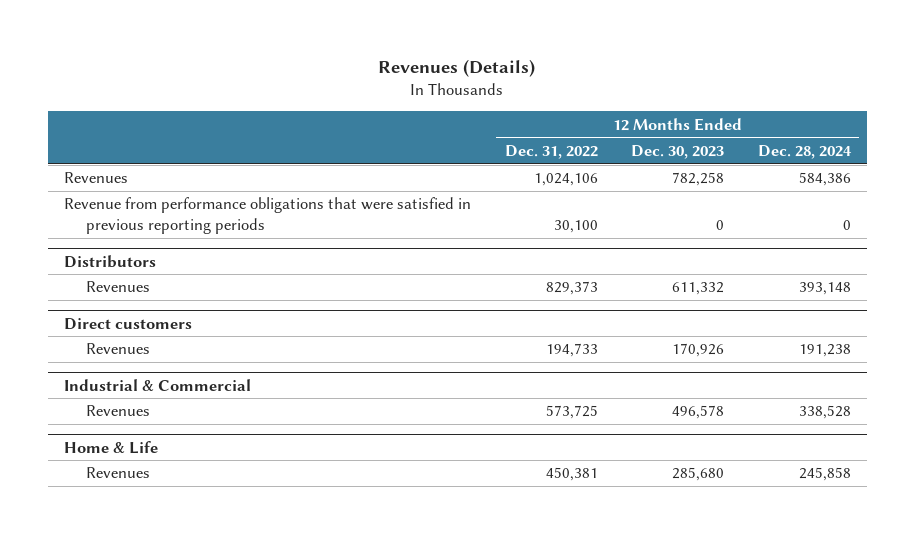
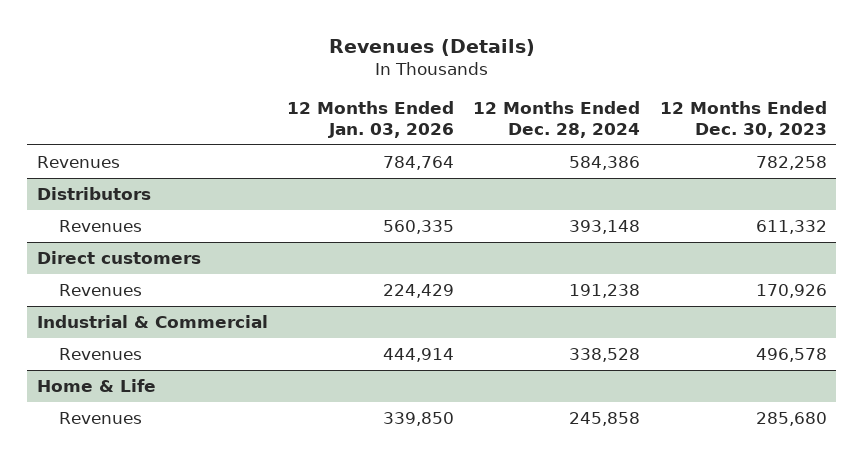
[504,145,598,160] Dec. 31, 2022 -> none
none -> [287,100,455,138] 12 Months Ended Jan. 03, 2026
[64,197,472,234] Revenue from performance obligations that were satisfied in previous reporting periods -> none

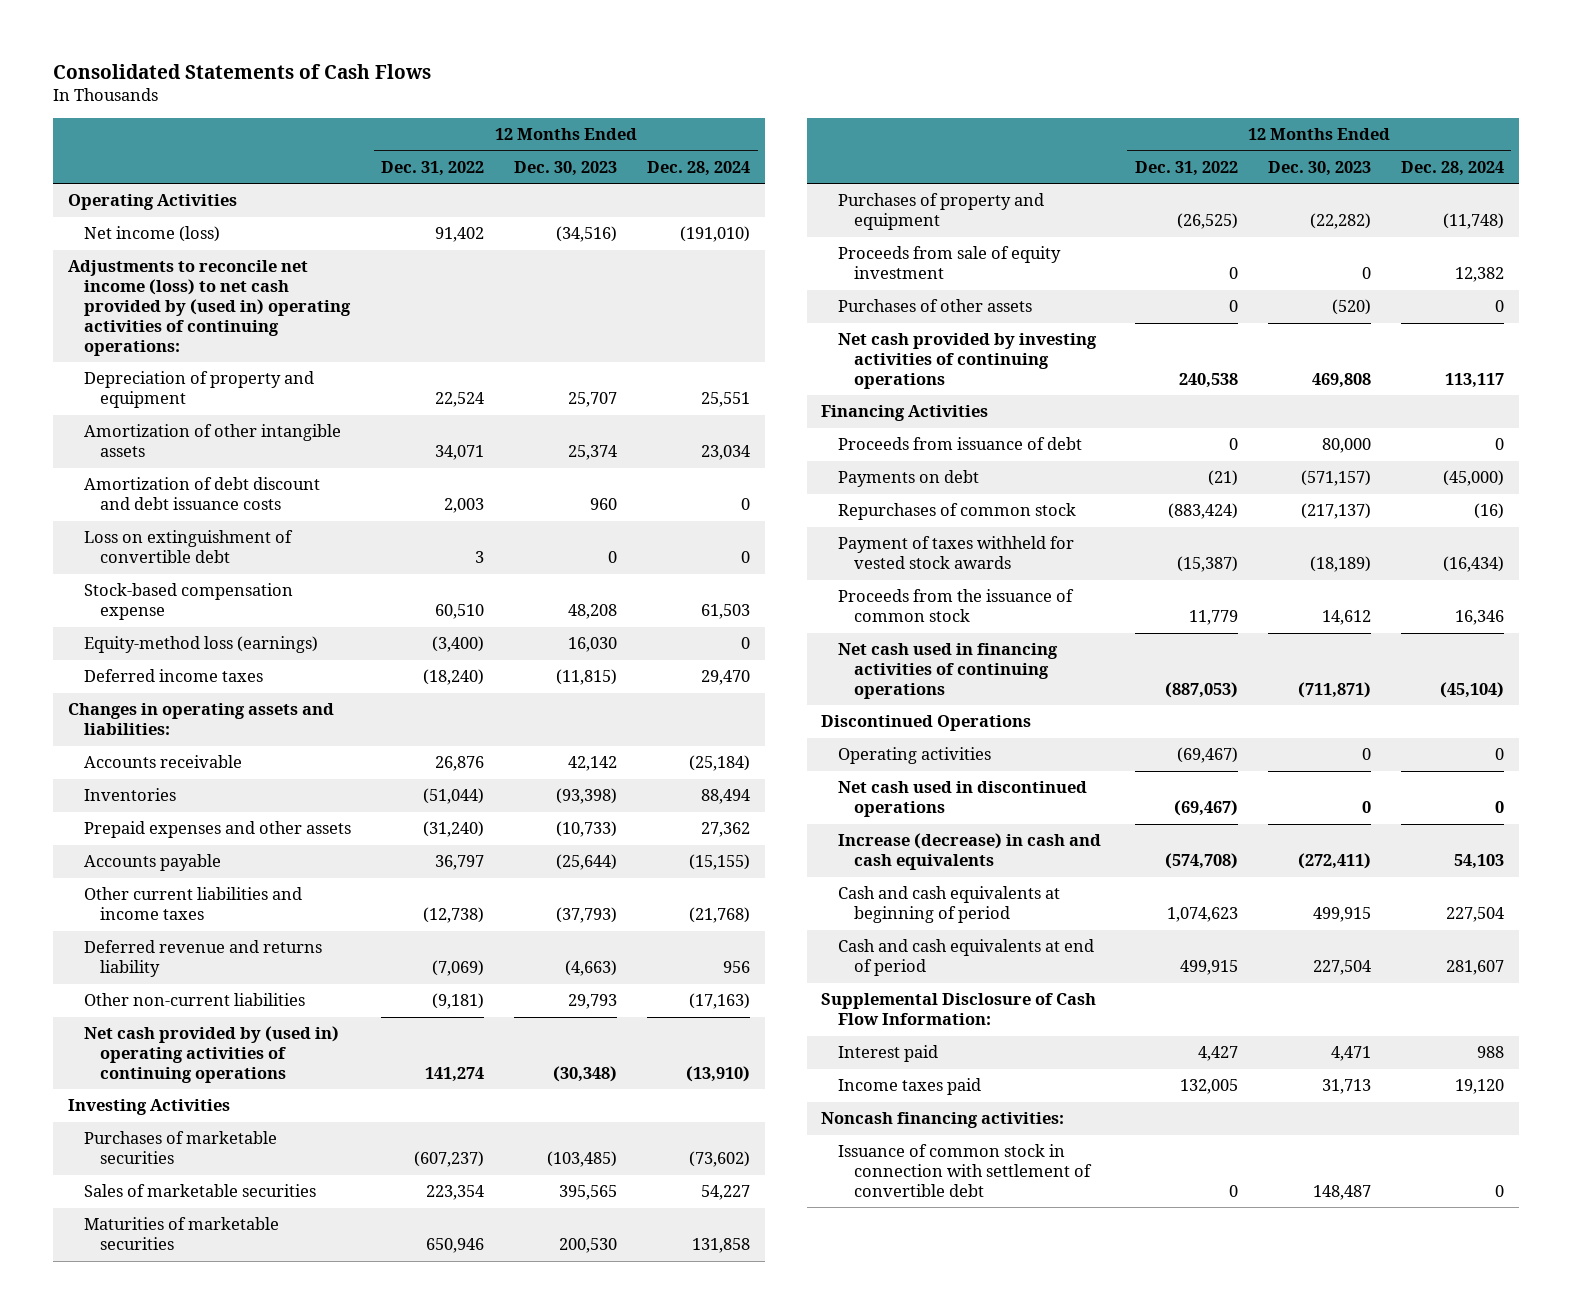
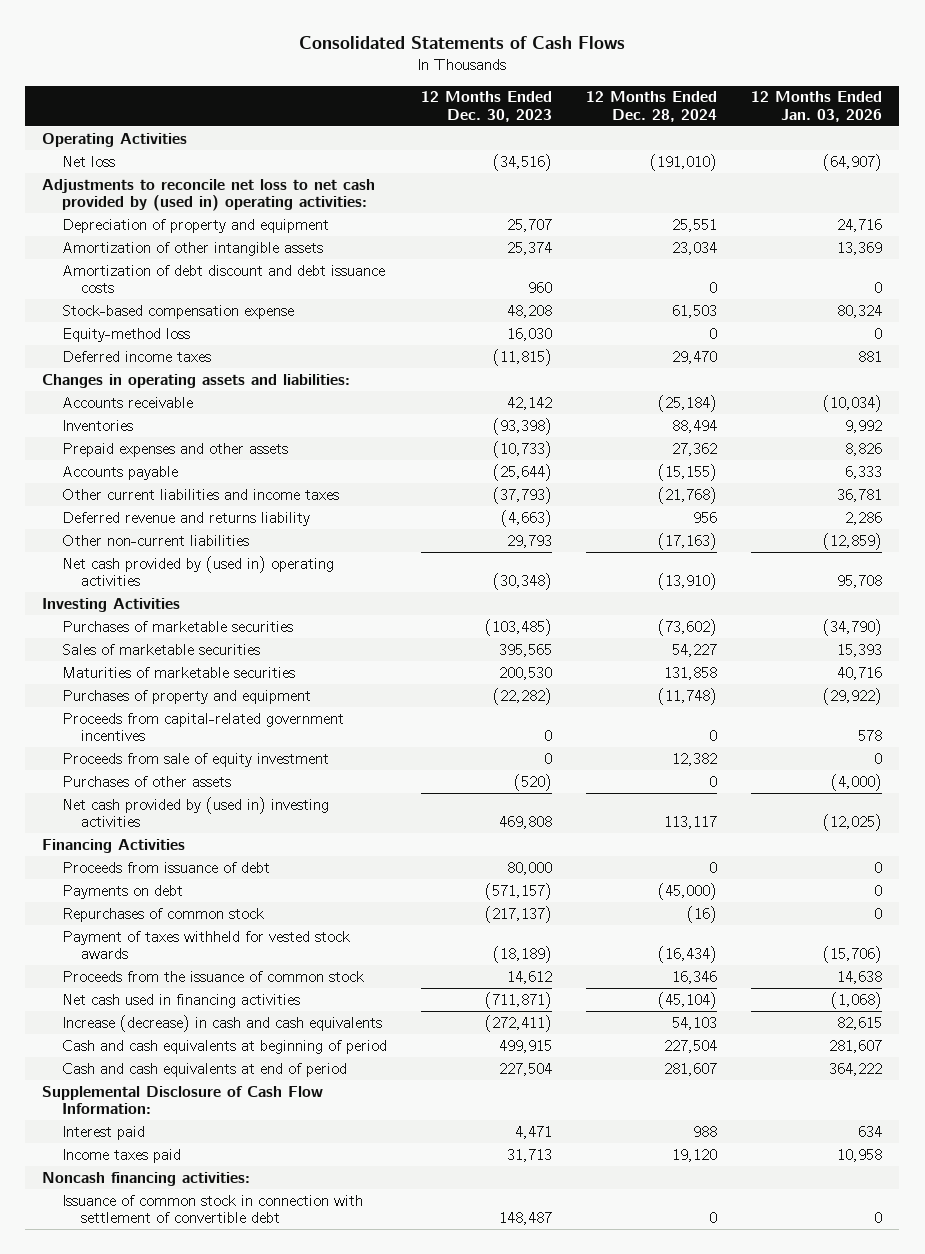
[381,160,485,176] Dec. 31, 2022 -> none
none -> [751,91,883,122] 12 Months Ended Jan. 03, 2026
[84,226,221,243] Net income (loss) -> [61,155,115,167] Net loss
[68,260,352,356] Adjustments to reconcile net income (loss) to net cash provided by (used in) operating activities of continuing operations: -> [42,178,376,212] Adjustments to reconcile net loss to net cash provided by (used in) operating activities:
[84,530,294,564] Loss on extinguishment of convertible debt -> none
[84,636,319,654] Equity-method loss (earnings) -> [61,327,190,342] Equity-method loss
[84,1026,340,1084] Net cash provided by (used in) operating activities of continuing operations -> [61,555,334,587] Net cash provided by (used in) operating activities
none -> [61,712,344,742] Proceeds from capital-related government incentives
[837,333,1097,390] Net cash provided by investing activities of continuing operations -> [61,796,329,828] Net cash provided by (used in) investing activities
[821,715,1032,732] Discontinued Operations -> none
[837,747,991,765] Operating activities -> none
[837,781,1087,818] Net cash used in discontinued operations -> none
[837,643,1058,700] Net cash used in financing activities of continuing operations -> [61,993,300,1008] Net cash used in financing activities

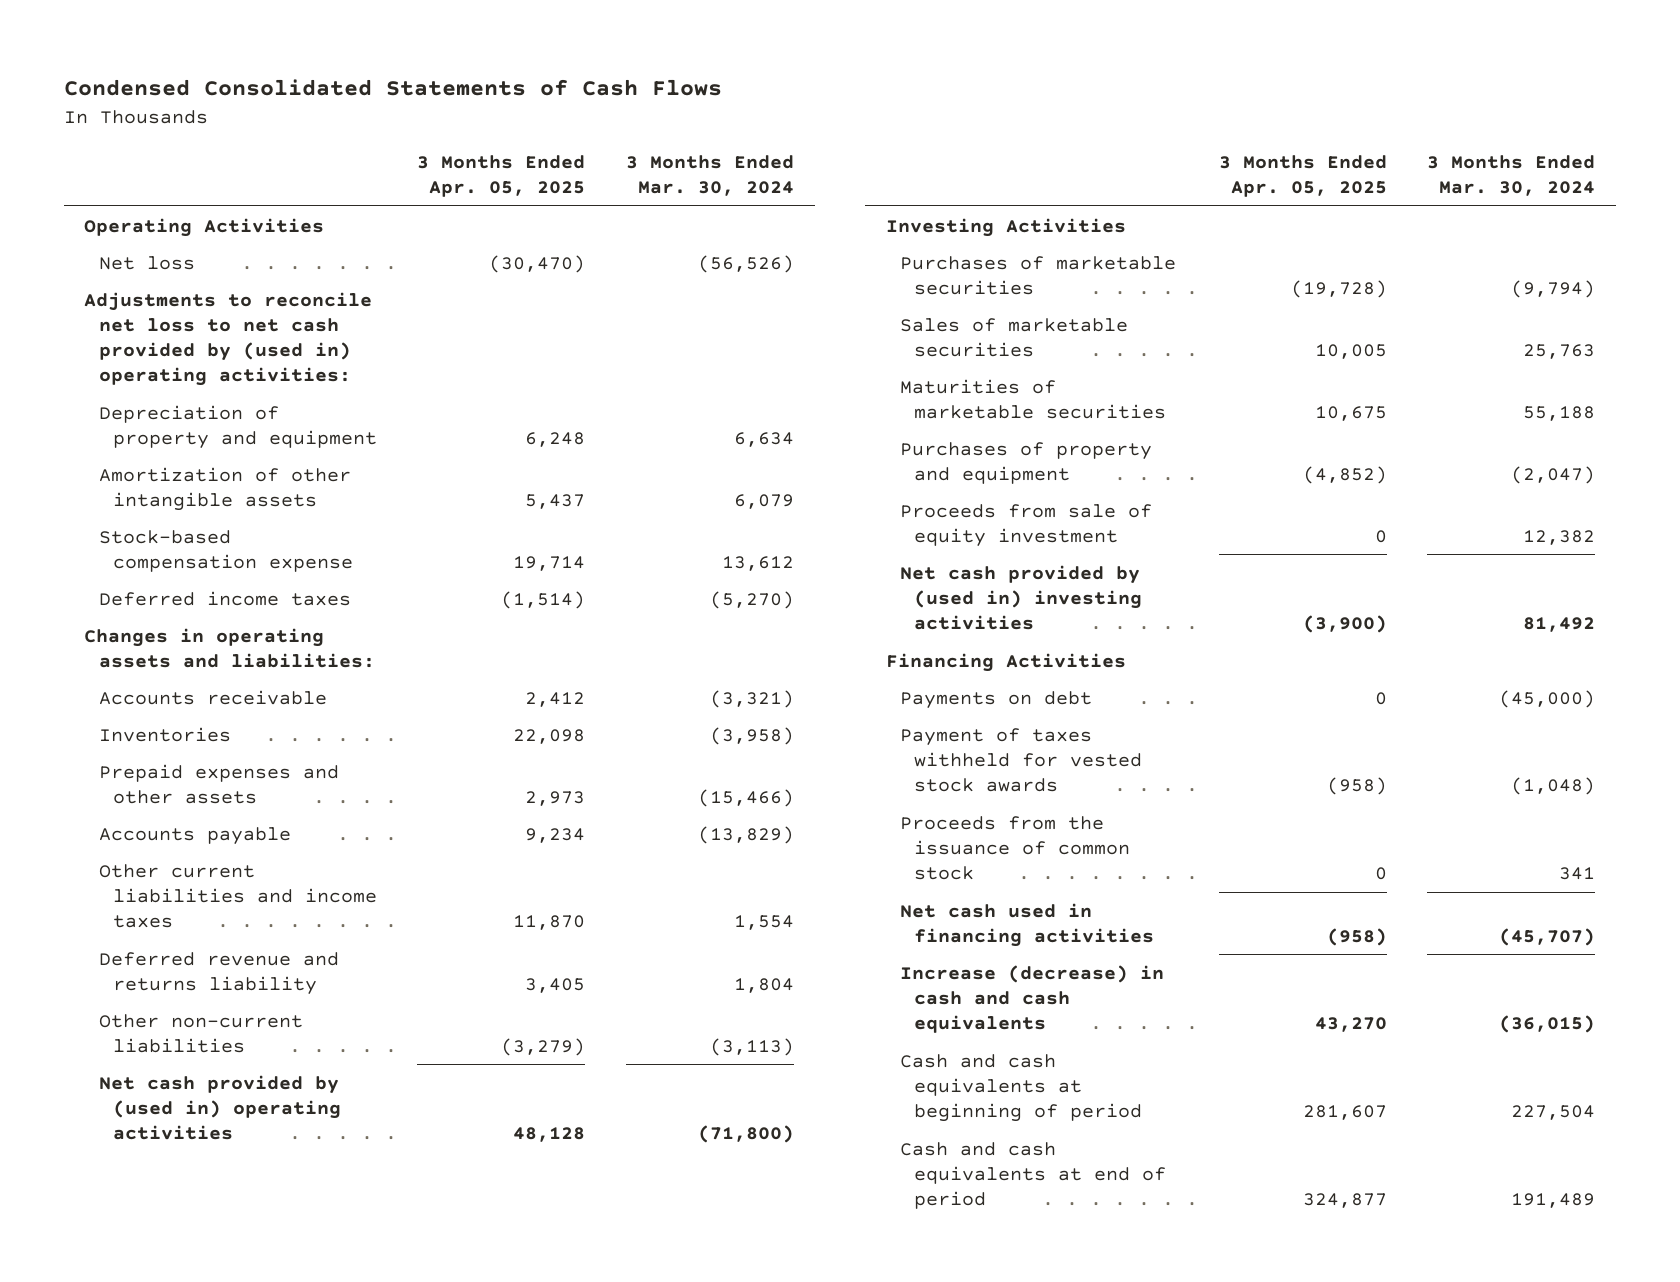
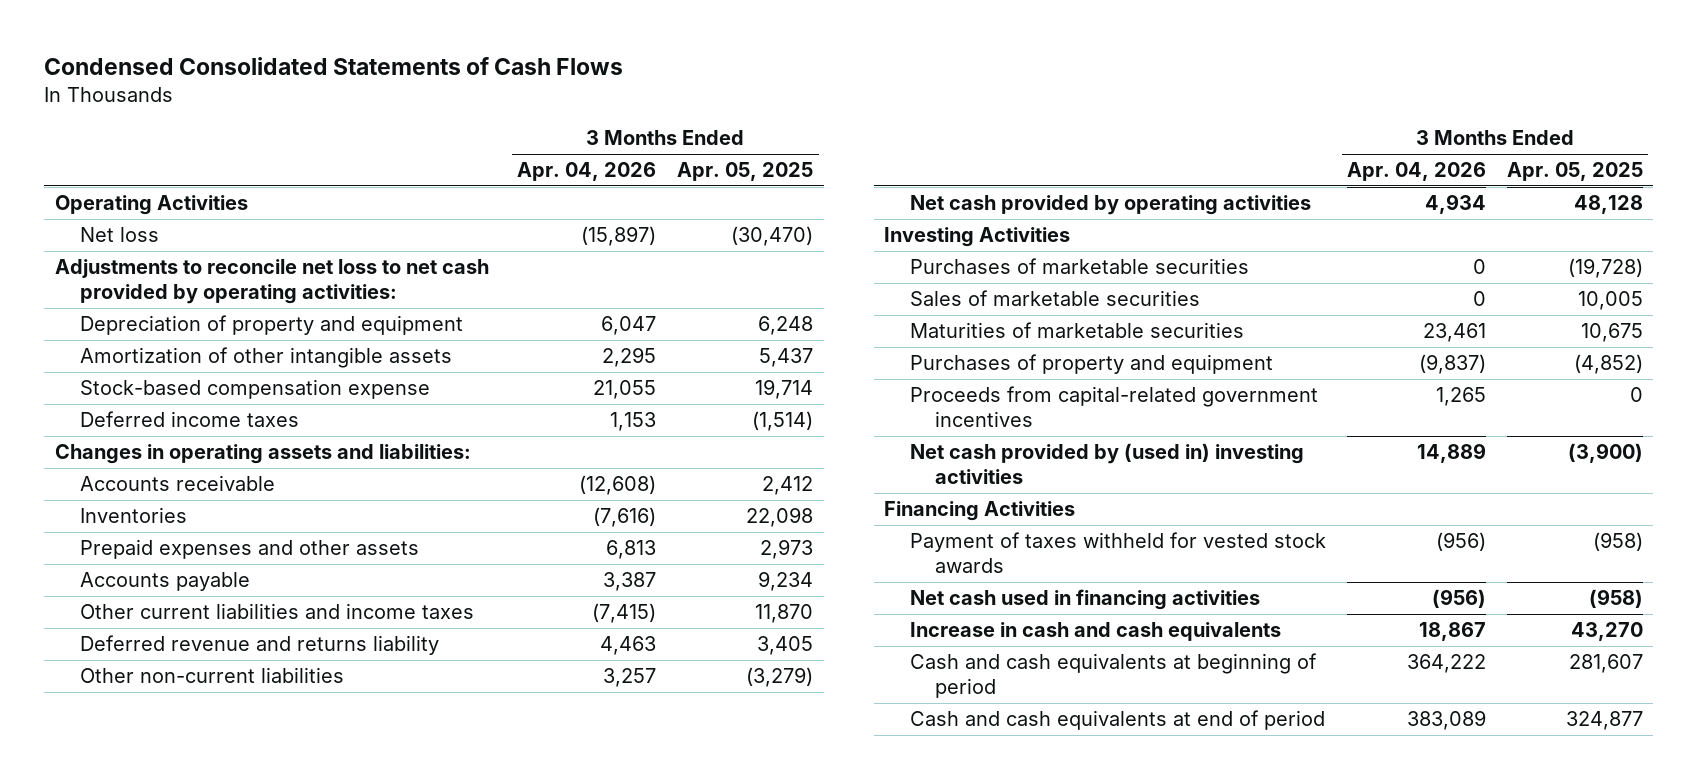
[626,154,795,196] 3 Months Ended Mar. 30, 2024 -> none
none -> [517,162,657,182] Apr. 04, 2026
[84,291,373,387] Adjustments to reconcile net loss to net cash provided by (used in) operating activities: -> [54,259,489,305] Adjustments to reconcile net loss to net cash provided by operating activities:
[98,1074,341,1140] Net cash provided by (used in) operating activities -> [909,195,1311,216] Net cash provided by operating activities
[899,503,1152,547] Proceeds from sale of equity investment -> none
none -> [909,386,1318,428] Proceeds from capital-related government incentives
[899,690,1092,709] Payments on debt -> none
[899,815,1130,880] Proceeds from the issuance of common stock -> none
[899,964,1164,1033] Increase (decrease) in cash and cash equivalents -> [909,622,1281,642] Increase in cash and cash equivalents

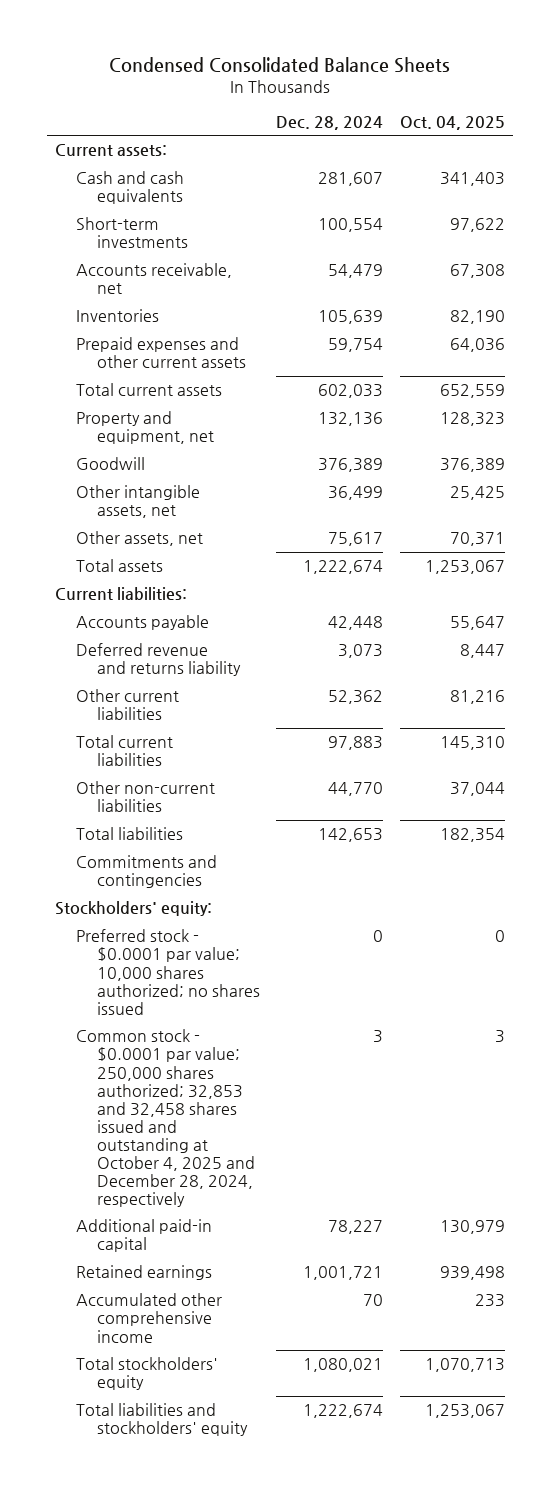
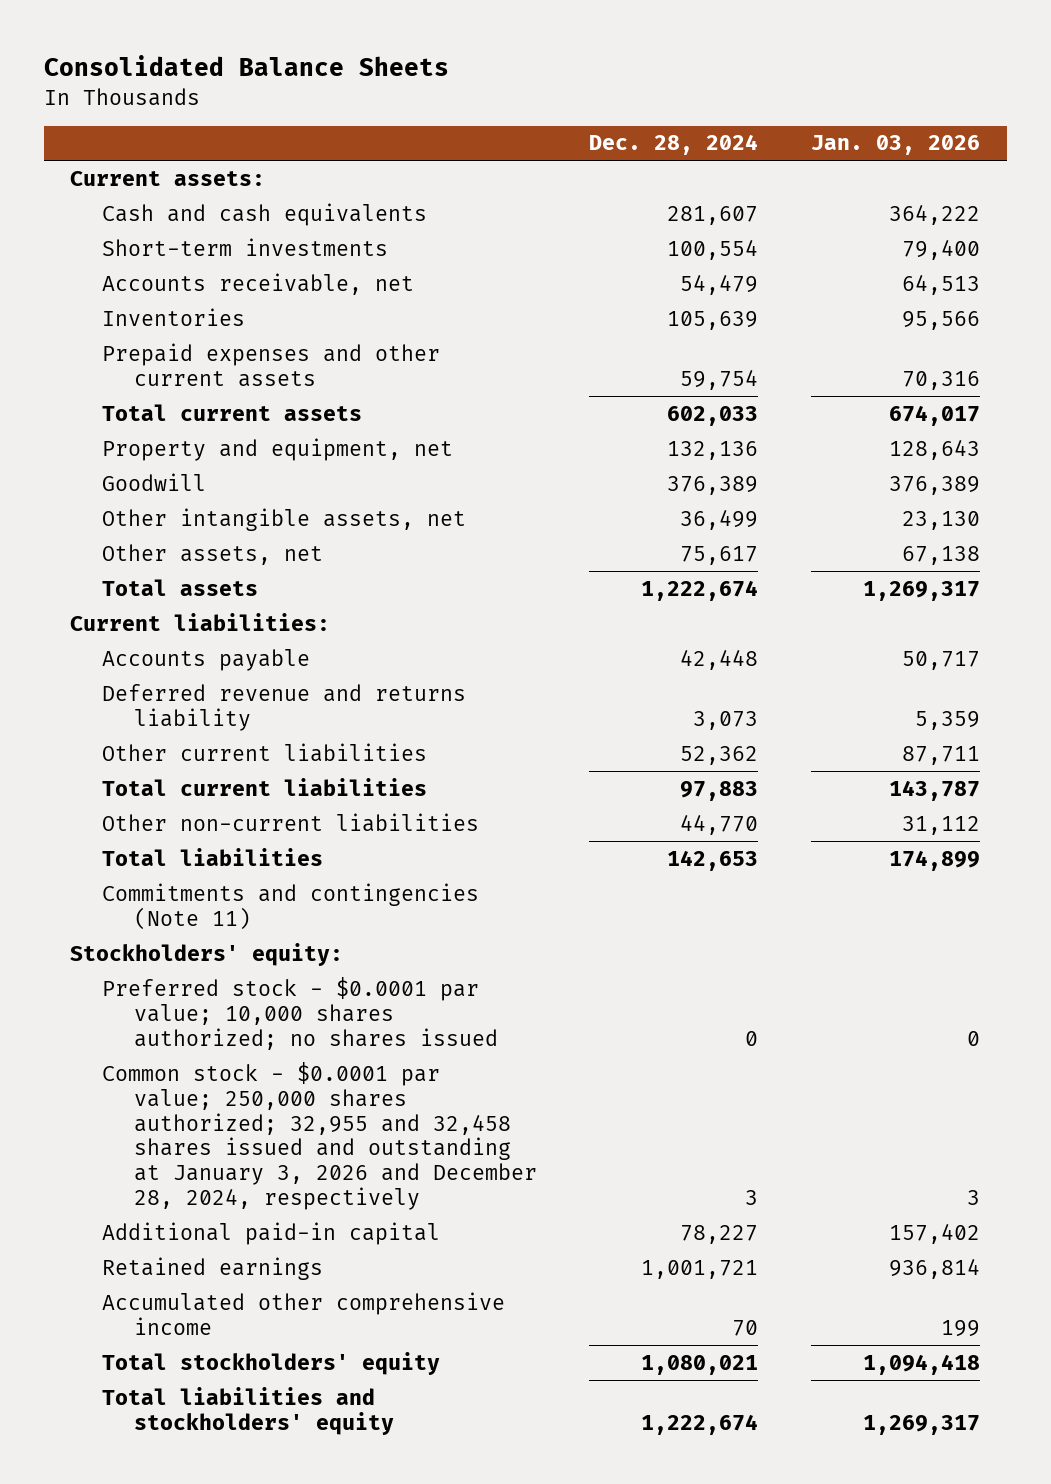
[108,56,450,73] Condensed Consolidated Balance Sheets -> [43,55,449,77] Consolidated Balance Sheets
[399,115,505,130] Oct. 04, 2025 -> none
none -> [811,135,981,156] Jan. 03, 2026
[75,855,217,889] Commitments and contingencies -> [101,882,479,930] Commitments and contingencies (Note 11)
[75,1029,255,1207] Common stock - $0.0001 par value; 250,000 shares authorized; 32,853 and 32,458 shares issued and outstanding at October 4, 2025 and December 28, 2024, respectively -> [101,1061,537,1211] Common stock - $0.0001 par value; 250,000 shares authorized; 32,955 and 32,458 shares issued and outstanding at January 3, 2026 and December 28, 2024, respectively

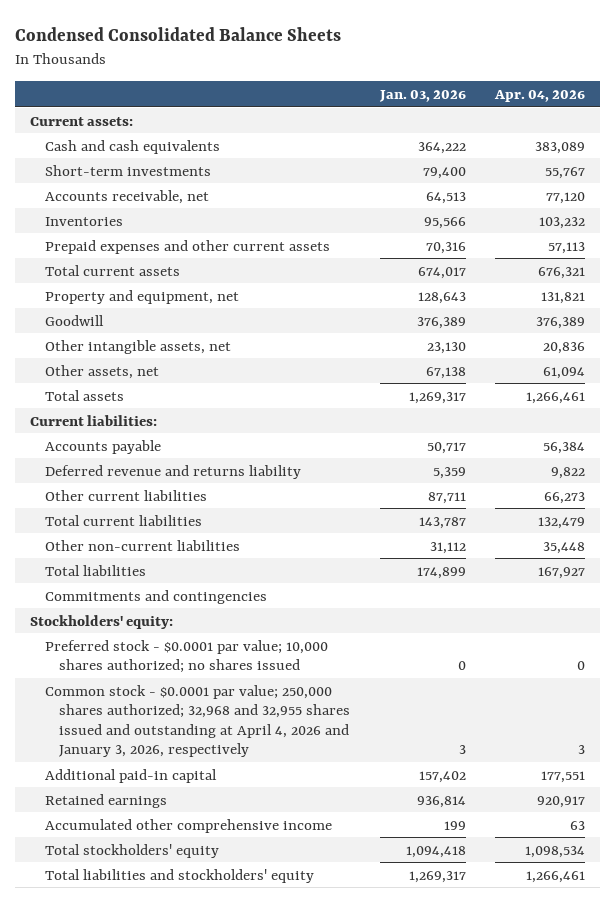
[43,55,449,77] Consolidated Balance Sheets -> [15,27,342,42] Condensed Consolidated Balance Sheets
[589,134,759,156] Dec. 28, 2024 -> none
none -> [494,89,586,102] Apr. 04, 2026
[101,882,479,930] Commitments and contingencies (Note 11) -> [44,589,267,604] Commitments and contingencies
[101,1061,537,1211] Common stock - $0.0001 par value; 250,000 shares authorized; 32,955 and 32,458 shares issued and outstanding at January 3, 2026 and December 28, 2024, respectively -> [44,684,351,758] Common stock - $0.0001 par value; 250,000 shares authorized; 32,968 and 32,955 shares issued and outstanding at April 4, 2026 and January 3, 2026, respectively

